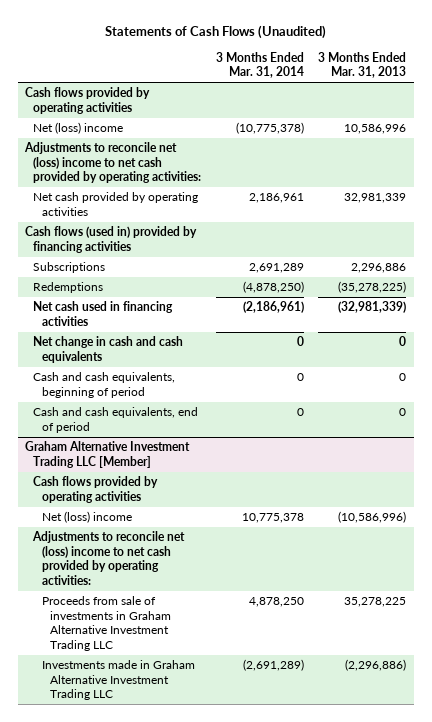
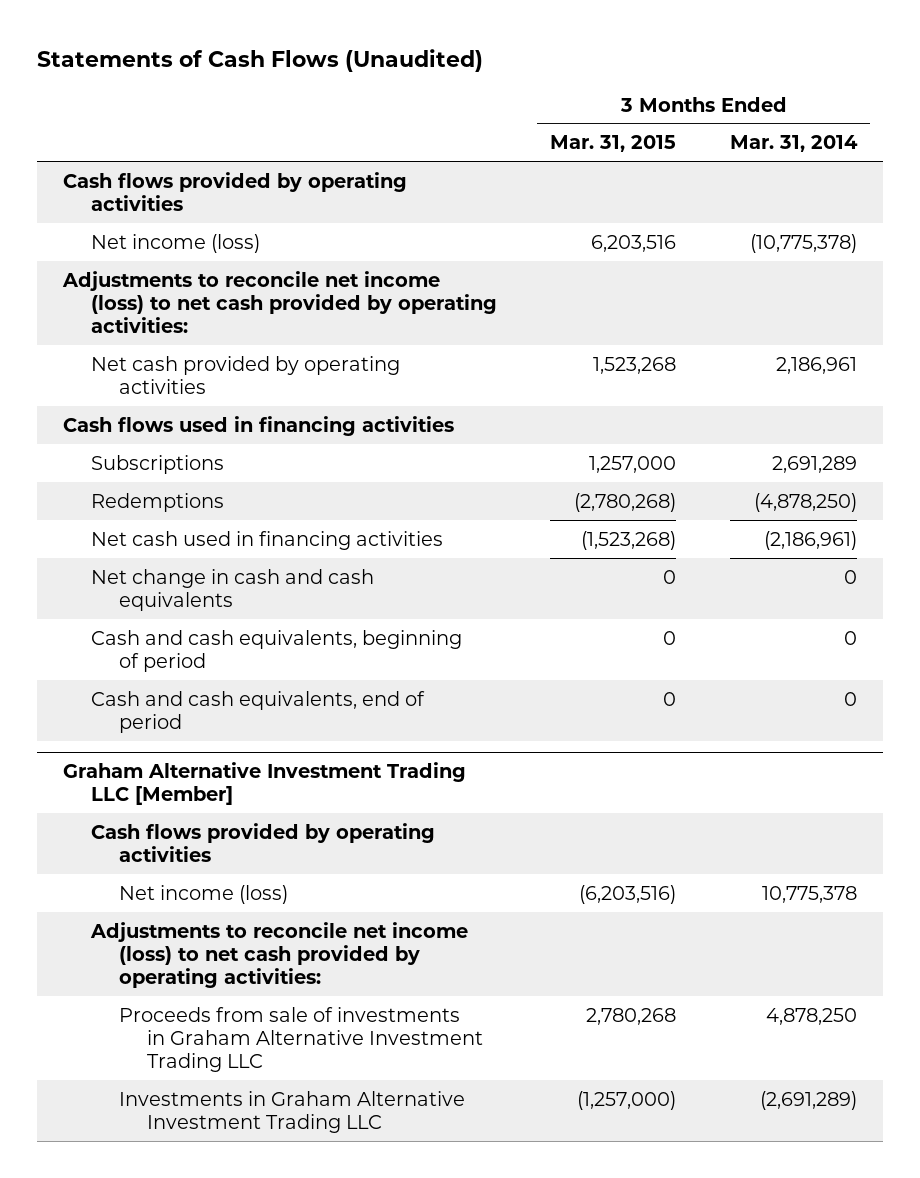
[318,51,407,79] 3 Months Ended Mar. 31, 2013 -> none
none -> [550,135,677,153] Mar. 31, 2015
[33,122,124,135] Net (loss) income -> [91,233,261,253] Net income (loss)
[24,142,202,184] Adjustments to reconcile net (loss) income to net cash provided by operating activities: -> [62,270,498,333] Adjustments to reconcile net income (loss) to net cash provided by operating activities:
[25,226,198,253] Cash flows (used in) provided by financing activities -> [63,415,455,436] Cash flows used in financing activities
[41,511,132,524] Net (loss) income -> [119,884,289,904] Net income (loss)
[32,531,186,585] Adjustments to reconcile net (loss) income to net cash provided by operating activities: -> [90,921,469,988] Adjustments to reconcile net income (loss) to net cash provided by operating activities:
[41,660,195,701] Investments made in Graham Alternative Investment Trading LLC -> [119,1090,466,1133] Investments in Graham Alternative Investment Trading LLC

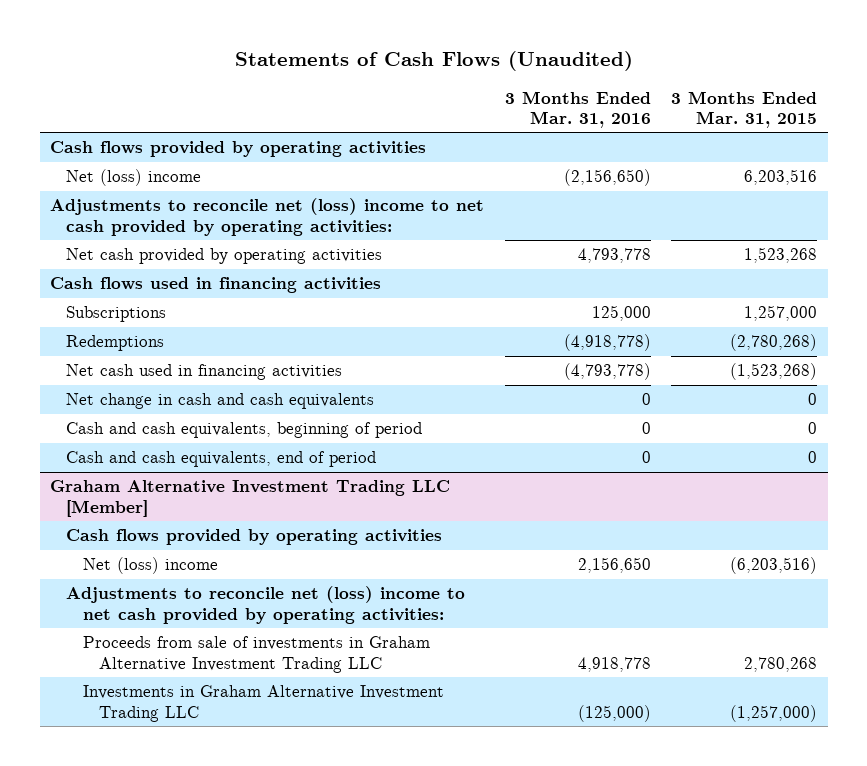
[729,135,858,153] Mar. 31, 2014 -> none
none -> [504,90,651,128] 3 Months Ended Mar. 31, 2016
[91,233,261,253] Net income (loss) -> [66,169,202,187] Net (loss) income
[62,270,498,333] Adjustments to reconcile net income (loss) to net cash provided by operating activities: -> [49,198,484,236] Adjustments to reconcile net (loss) income to net cash provided by operating activities:
[119,884,289,904] Net income (loss) -> [82,557,218,575] Net (loss) income
[90,921,469,988] Adjustments to reconcile net income (loss) to net cash provided by operating activities: -> [66,586,466,624] Adjustments to reconcile net (loss) income to net cash provided by operating activities:

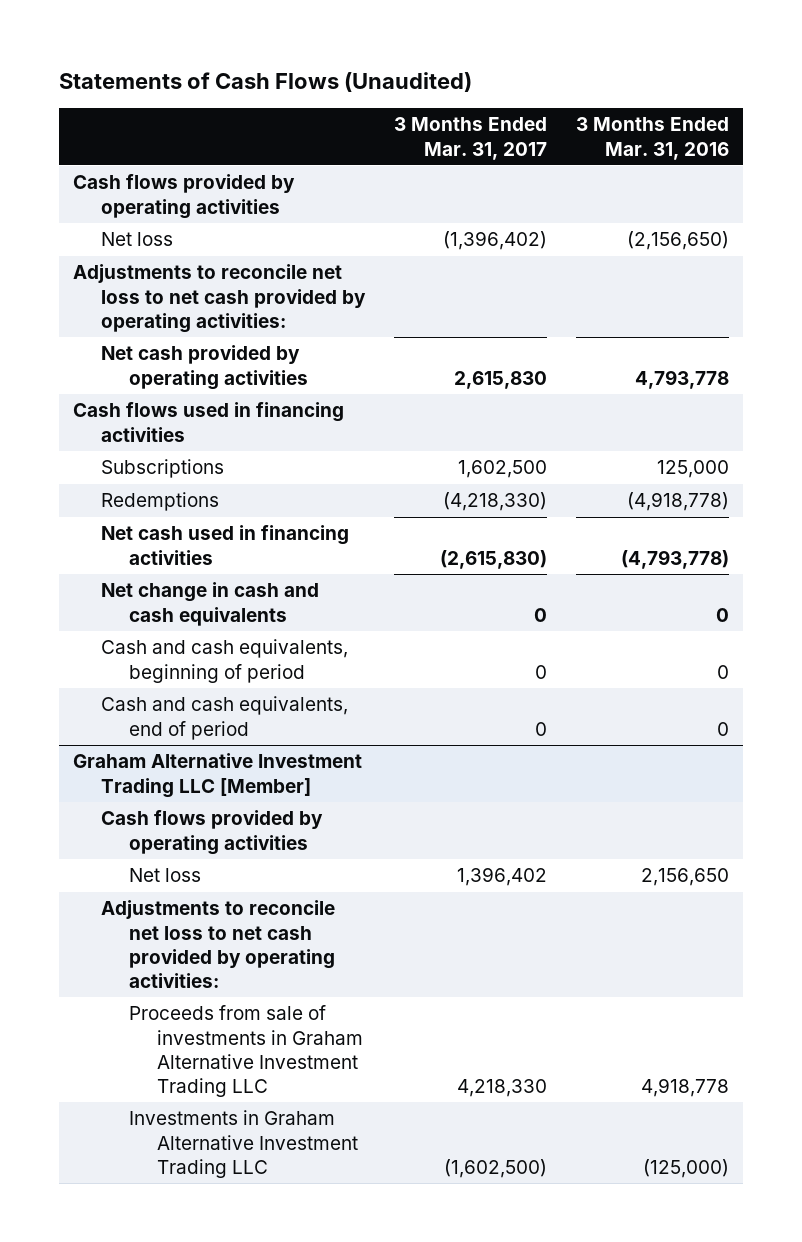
[671,90,818,128] 3 Months Ended Mar. 31, 2015 -> none
none -> [394,117,548,160] 3 Months Ended Mar. 31, 2017
[66,169,202,187] Net (loss) income -> [101,232,174,247] Net loss
[49,198,484,236] Adjustments to reconcile net (loss) income to net cash provided by operating activities: -> [73,264,367,333] Adjustments to reconcile net loss to net cash provided by operating activities:
[82,557,218,575] Net (loss) income -> [128,868,201,883] Net loss
[66,586,466,624] Adjustments to reconcile net (loss) income to net cash provided by operating activities: -> [101,900,336,988] Adjustments to reconcile net loss to net cash provided by operating activities:

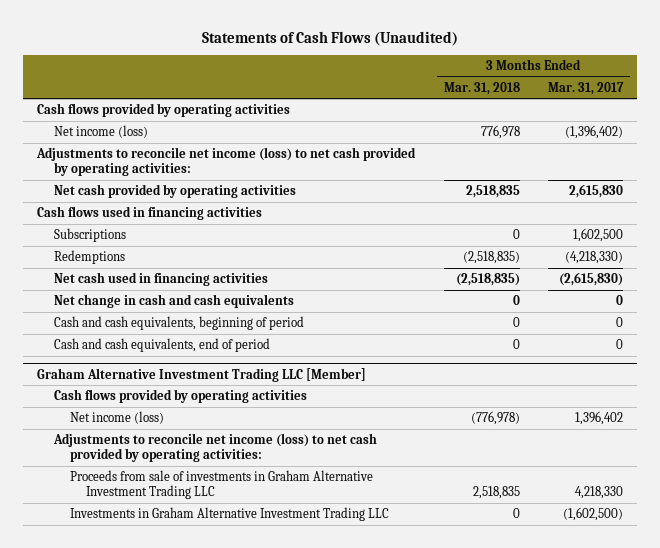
[575,117,729,160] 3 Months Ended Mar. 31, 2016 -> none
none -> [443,81,520,95] Mar. 31, 2018
[101,232,174,247] Net loss -> [53,125,148,139] Net income (loss)
[73,264,367,333] Adjustments to reconcile net loss to net cash provided by operating activities: -> [36,147,417,177] Adjustments to reconcile net income (loss) to net cash provided by operating activities:
[128,868,201,883] Net loss -> [69,411,164,425] Net income (loss)
[101,900,336,988] Adjustments to reconcile net loss to net cash provided by operating activities: -> [52,433,377,463] Adjustments to reconcile net income (loss) to net cash provided by operating activities:

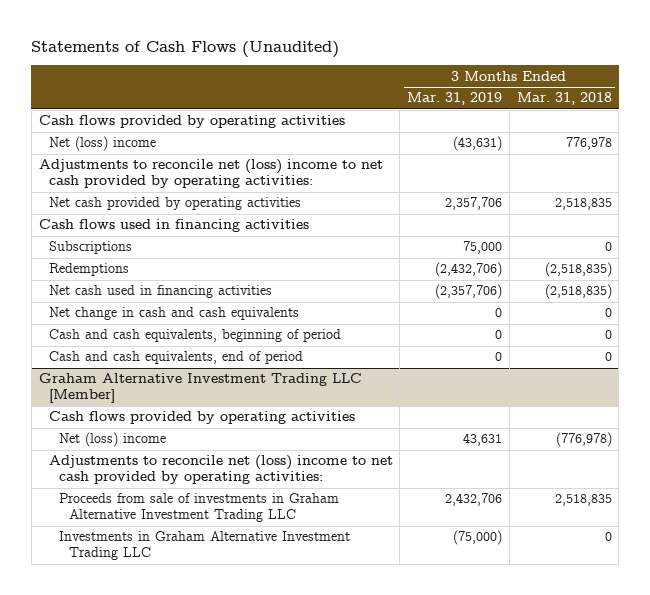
[547,81,624,95] Mar. 31, 2017 -> none
none -> [407,92,503,106] Mar. 31, 2019
[53,125,148,139] Net income (loss) -> [48,136,156,152] Net (loss) income
[36,147,417,177] Adjustments to reconcile net income (loss) to net cash provided by operating activities: -> [38,159,383,189] Adjustments to reconcile net (loss) income to net cash provided by operating activities:
[69,411,164,425] Net income (loss) -> [59,432,167,448] Net (loss) income
[52,433,377,463] Adjustments to reconcile net income (loss) to net cash provided by operating activities: -> [48,455,393,485] Adjustments to reconcile net (loss) income to net cash provided by operating activities:

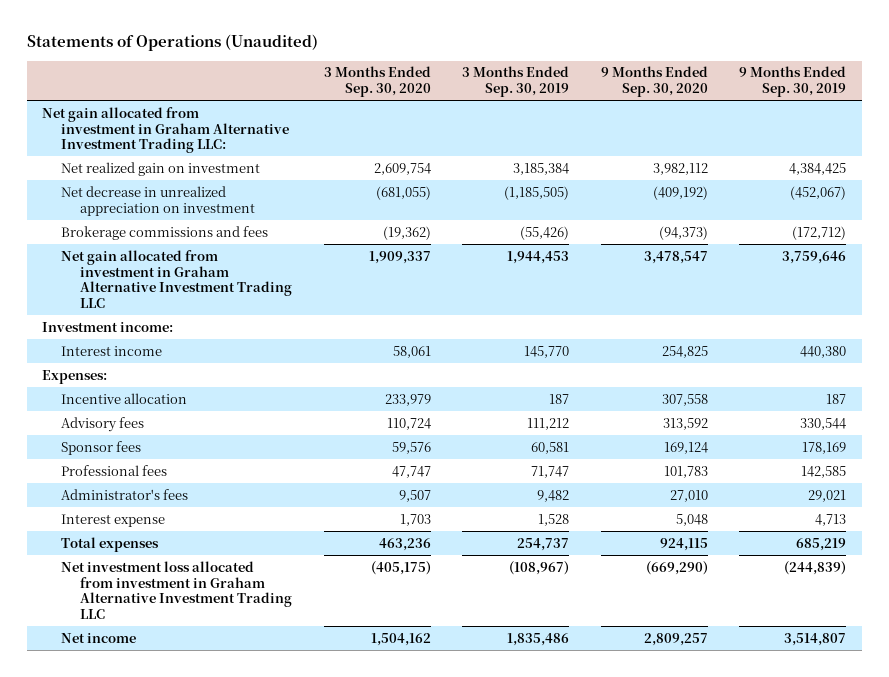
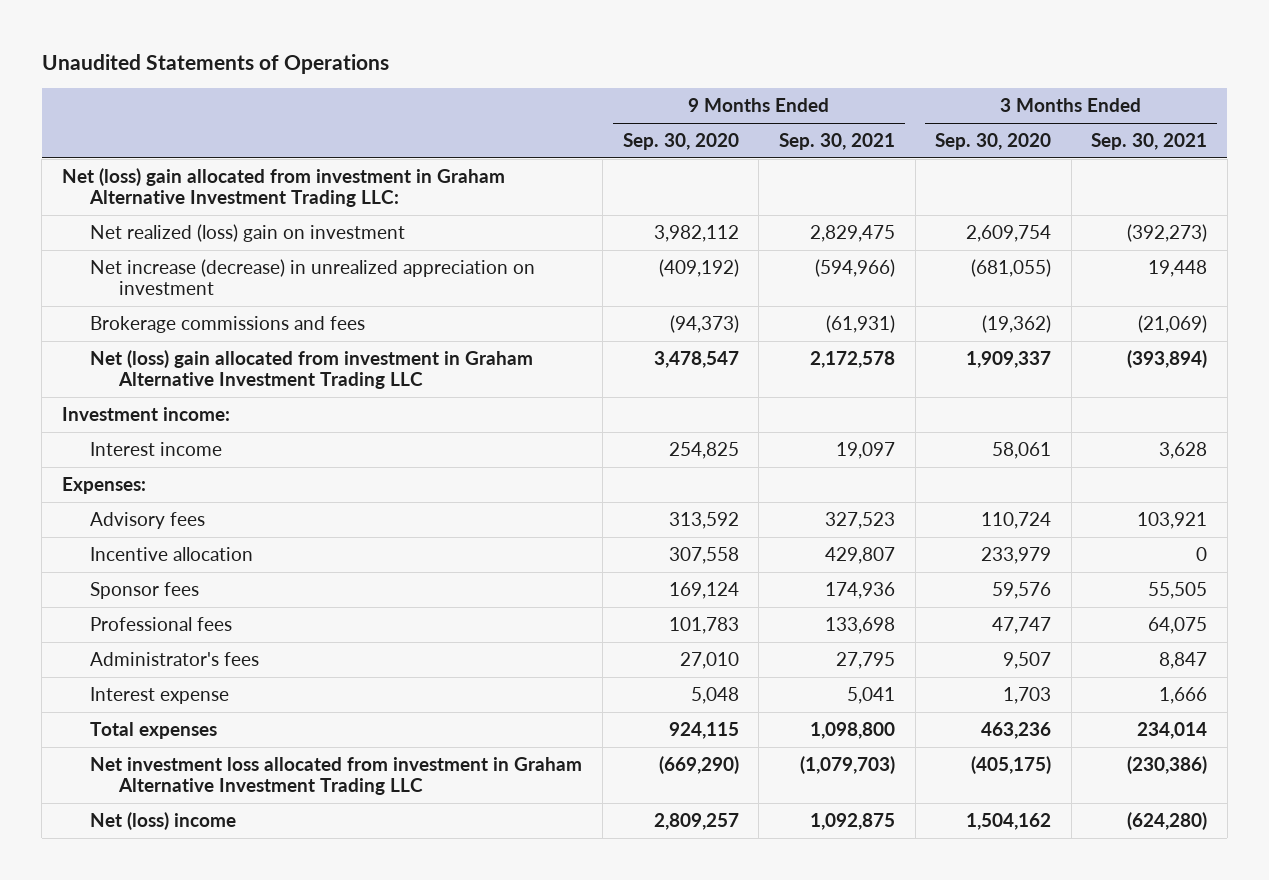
[26,34,318,52] Statements of Operations (Unaudited) -> [41,54,389,75] Unaudited Statements of Operations
[462,66,570,98] 3 Months Ended Sep. 30, 2019 -> none
[739,66,847,98] 9 Months Ended Sep. 30, 2019 -> none
none -> [778,132,895,150] Sep. 30, 2021
none -> [1091,132,1208,150] Sep. 30, 2021
[42,106,290,154] Net gain allocated from investment in Graham Alternative Investment Trading LLC: -> [61,167,505,208] Net (loss) gain allocated from investment in Graham Alternative Investment Trading LLC:
[61,161,261,176] Net realized gain on investment -> [90,223,406,242] Net realized (loss) gain on investment
[61,185,256,216] Net decrease in unrealized appreciation on investment -> [90,258,536,296] Net increase (decrease) in unrealized appreciation on investment
[61,249,293,308] Net gain allocated from investment in Graham Alternative Investment Trading LLC -> [90,349,534,390] Net (loss) gain allocated from investment in Graham Alternative Investment Trading LLC
[61,392,188,404] Incentive allocation -> [90,546,254,561] Incentive allocation
[61,632,137,643] Net income -> [90,811,237,830] Net (loss) income

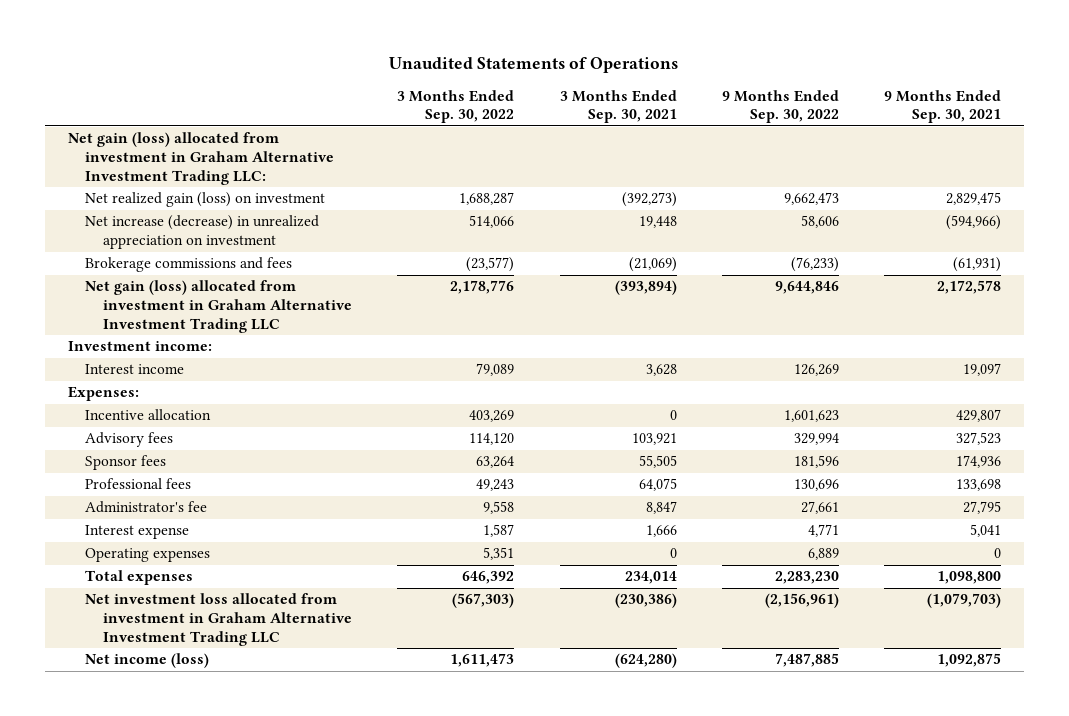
[622,132,739,150] Sep. 30, 2020 -> none
[935,132,1052,150] Sep. 30, 2020 -> none
none -> [397,89,515,124] 3 Months Ended Sep. 30, 2022
none -> [721,89,839,124] 9 Months Ended Sep. 30, 2022
[61,167,505,208] Net (loss) gain allocated from investment in Graham Alternative Investment Trading LLC: -> [67,132,335,185] Net gain (loss) allocated from investment in Graham Alternative Investment Trading LLC:
[90,223,406,242] Net realized (loss) gain on investment -> [85,192,326,208] Net realized gain (loss) on investment
[90,349,534,390] Net (loss) gain allocated from investment in Graham Alternative Investment Trading LLC -> [85,280,353,333] Net gain (loss) allocated from investment in Graham Alternative Investment Trading LLC
[90,511,206,529] Advisory fees -> [85,432,174,448] Advisory fees
[90,651,260,666] Administrator's fees -> [85,501,208,514] Administrator's fee
none -> [85,548,211,563] Operating expenses
[90,811,237,830] Net (loss) income -> [85,653,210,669] Net income (loss)

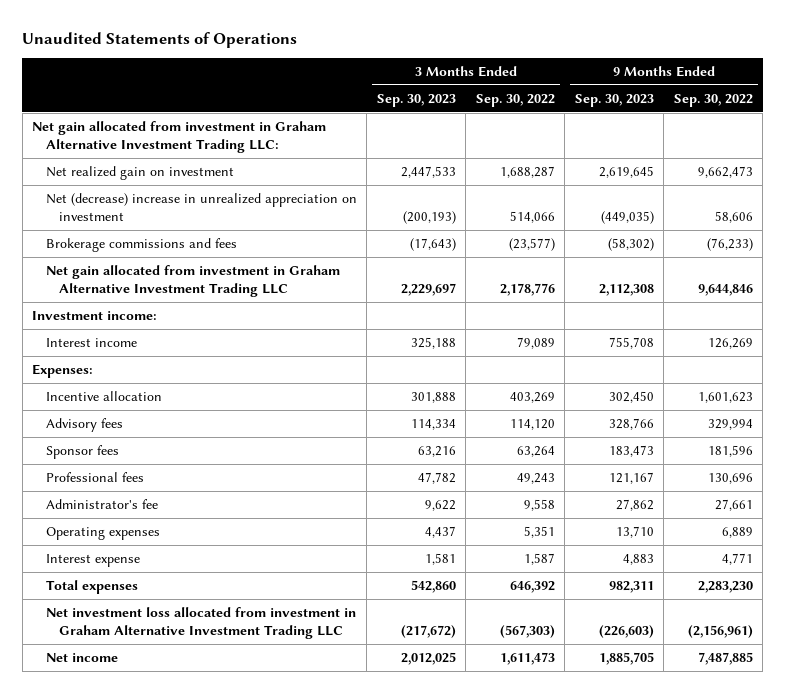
[559,89,677,124] 3 Months Ended Sep. 30, 2021 -> none
[884,89,1002,124] 9 Months Ended Sep. 30, 2021 -> none
none -> [376,93,456,107] Sep. 30, 2023
none -> [574,93,654,107] Sep. 30, 2023
[67,132,335,185] Net gain (loss) allocated from investment in Graham Alternative Investment Trading LLC: -> [32,120,327,154] Net gain allocated from investment in Graham Alternative Investment Trading LLC:
[85,192,326,208] Net realized gain (loss) on investment -> [45,165,234,180] Net realized gain on investment
[85,215,320,250] Net increase (decrease) in unrealized appreciation on investment -> [45,192,357,222] Net (decrease) increase in unrealized appreciation on investment
[85,280,353,333] Net gain (loss) allocated from investment in Graham Alternative Investment Trading LLC -> [45,264,340,298] Net gain allocated from investment in Graham Alternative Investment Trading LLC
[85,525,190,540] Interest expense -> [45,553,140,567] Interest expense
[85,653,210,669] Net income (loss) -> [45,652,118,662] Net income

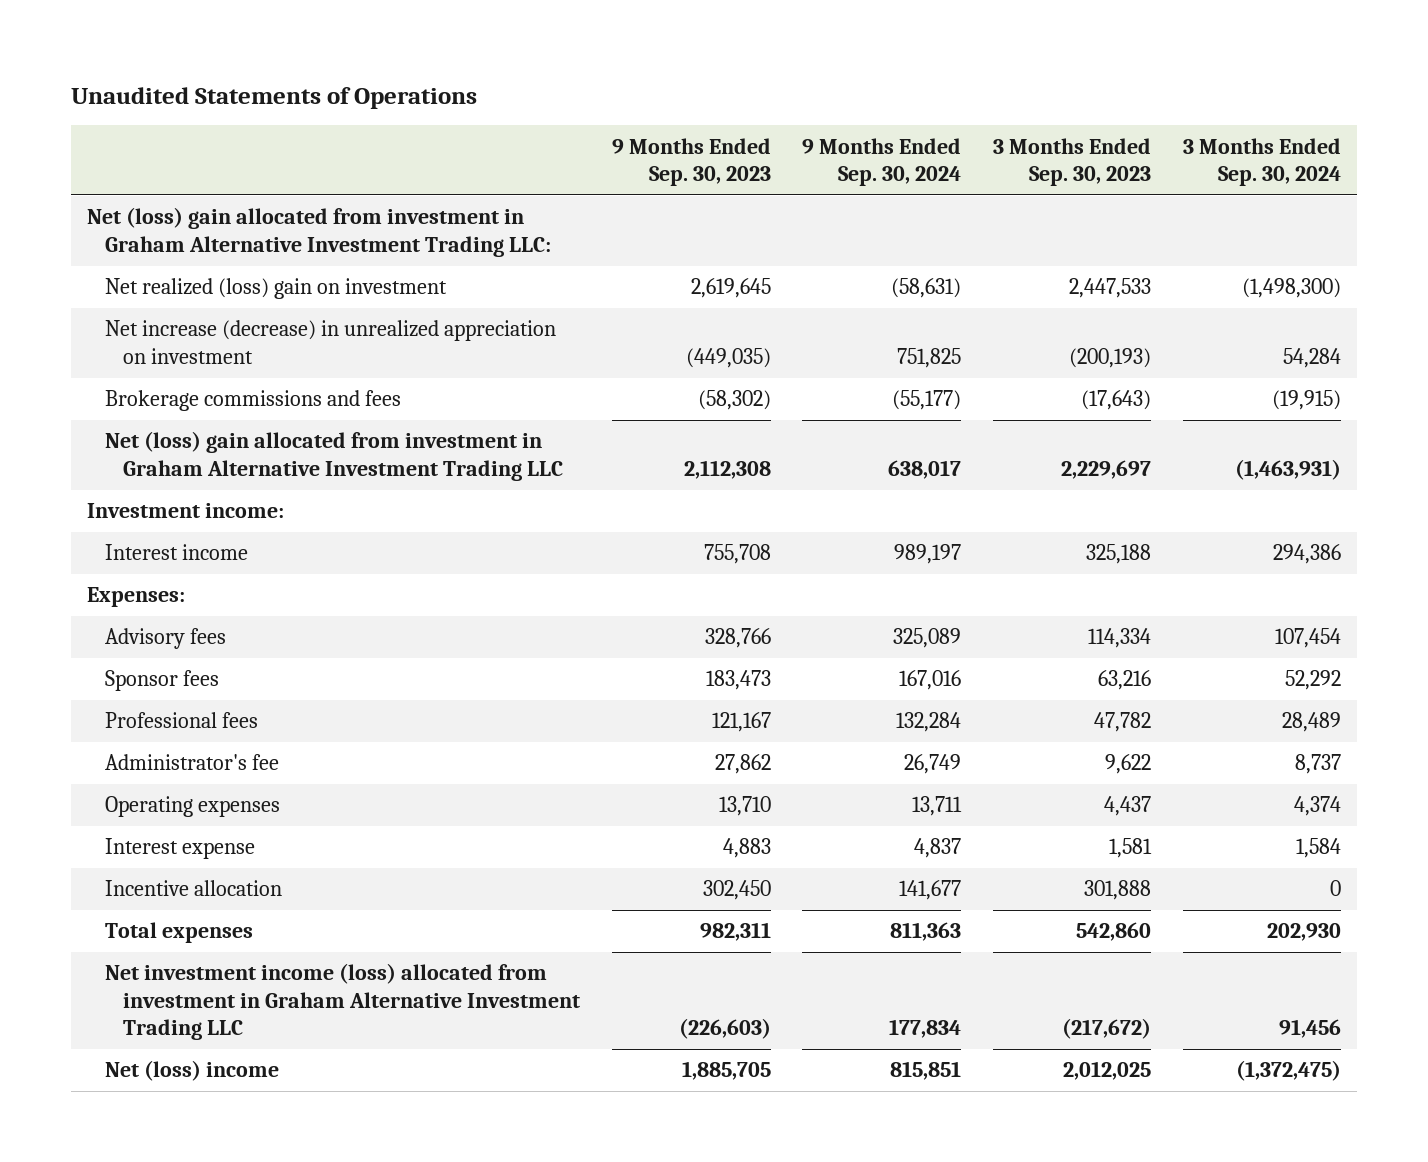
[475,93,555,107] Sep. 30, 2022 -> none
[673,93,753,107] Sep. 30, 2022 -> none
none -> [802,137,962,187] 9 Months Ended Sep. 30, 2024
none -> [1182,137,1341,187] 3 Months Ended Sep. 30, 2024
[32,120,327,154] Net gain allocated from investment in Graham Alternative Investment Trading LLC: -> [86,207,551,257] Net (loss) gain allocated from investment in Graham Alternative Investment Trading LLC:
[45,165,234,180] Net realized gain on investment -> [104,278,447,300] Net realized (loss) gain on investment
[45,192,357,222] Net (decrease) increase in unrealized appreciation on investment -> [104,320,556,364] Net increase (decrease) in unrealized appreciation on investment
[45,264,340,298] Net gain allocated from investment in Graham Alternative Investment Trading LLC -> [104,431,563,481] Net (loss) gain allocated from investment in Graham Alternative Investment Trading LLC
[45,390,162,401] Incentive allocation -> [104,880,282,897] Incentive allocation
[45,606,356,640] Net investment loss allocated from investment in Graham Alternative Investment Trading LLC -> [104,963,580,1041] Net investment income (loss) allocated from investment in Graham Alternative Investment Trading LLC
[45,652,118,662] Net income -> [104,1060,279,1082] Net (loss) income

